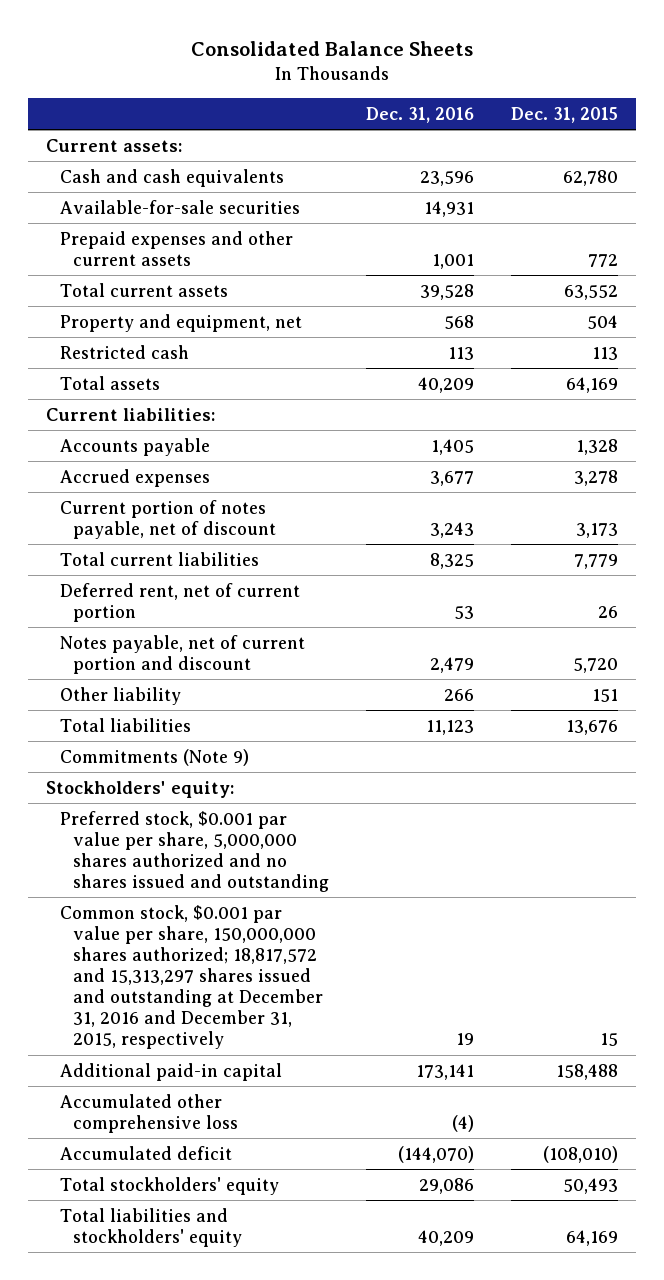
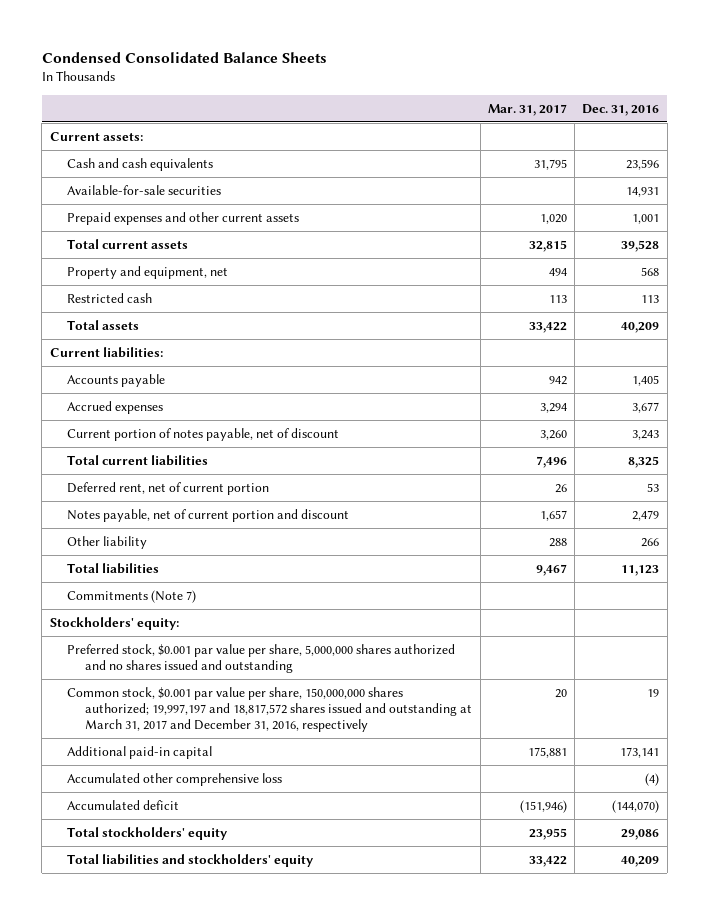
[191,40,474,56] Consolidated Balance Sheets -> [41,51,327,63] Condensed Consolidated Balance Sheets
[510,107,618,124] Dec. 31, 2015 -> none
none -> [487,103,567,116] Mar. 31, 2017
[59,748,249,766] Commitments (Note 9) -> [67,589,197,603] Commitments (Note 7)
[59,904,323,1050] Common stock, $0.001 par value per share, 150,000,000 shares authorized; 18,817,572 and 15,313,297 shares issued and outstanding at December 31, 2016 and December 31, 2015, respectively -> [67,686,473,733] Common stock, $0.001 par value per share, 150,000,000 shares authorized; 19,997,197 and 18,817,572 shares issued and outstanding at March 31, 2017 and December 31, 2016, respectively

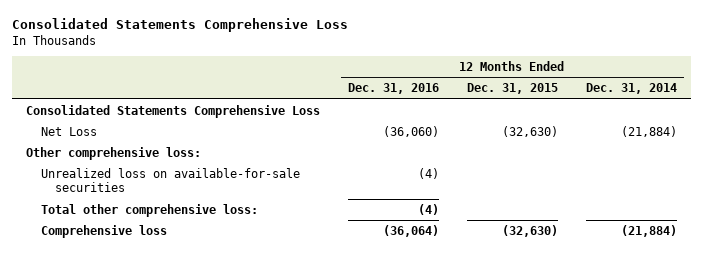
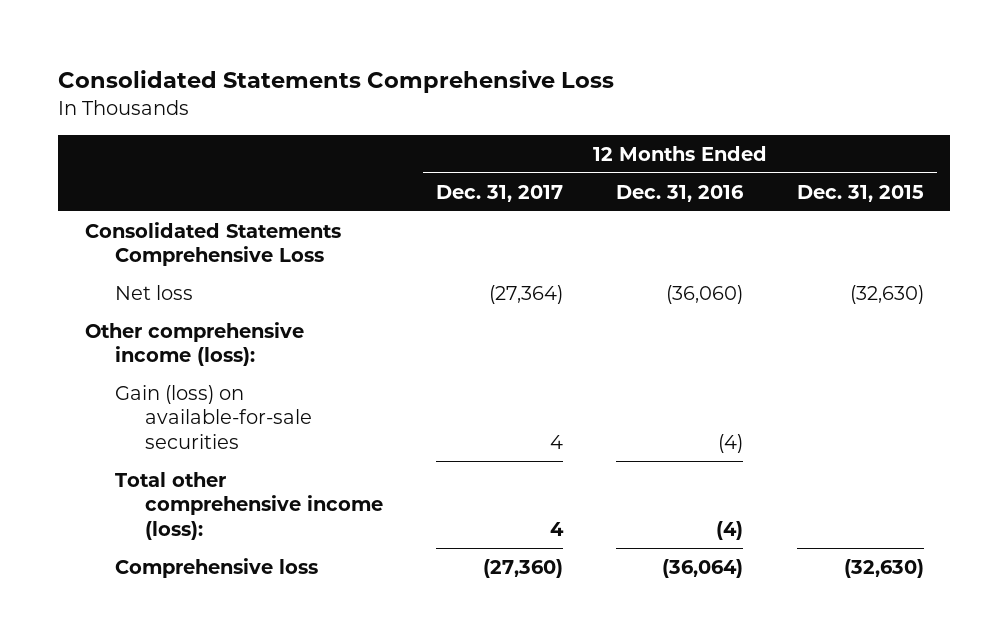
[585,83,677,95] Dec. 31, 2014 -> none
none -> [435,184,563,202] Dec. 31, 2017
[40,126,97,136] Net Loss -> [114,284,193,300] Net loss
[25,146,201,160] Other comprehensive loss: -> [84,321,304,367] Other comprehensive income (loss):
[40,167,300,193] Unrealized loss on available-for-sale securities -> [114,384,312,449] Gain (loss) on available-for-sale securities
[40,203,258,217] Total other comprehensive loss: -> [114,471,383,540] Total other comprehensive income (loss):

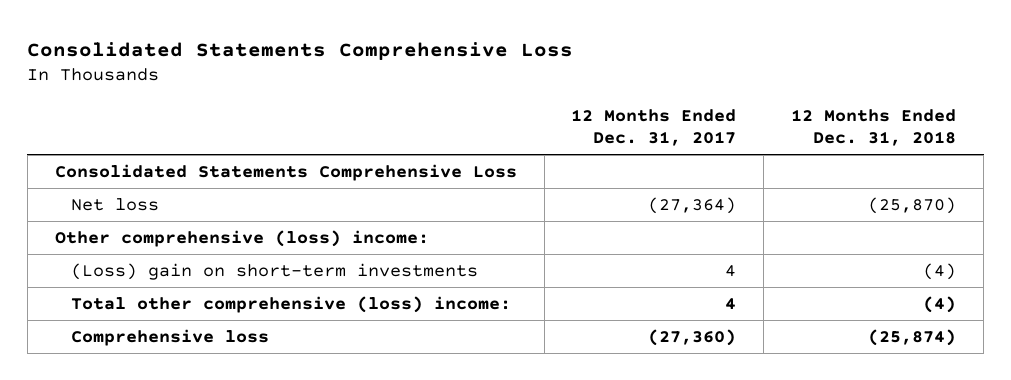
[616,184,745,202] Dec. 31, 2016 -> none
[796,184,924,202] Dec. 31, 2015 -> none
none -> [791,108,957,147] 12 Months Ended Dec. 31, 2018
[114,384,312,449] Gain (loss) on available-for-sale securities -> none
[84,321,304,367] Other comprehensive income (loss): -> [54,229,429,247] Other comprehensive (loss) income:
none -> [71,262,479,280] (Loss) gain on short-term investments
[114,471,383,540] Total other comprehensive income (loss): -> [71,295,512,313] Total other comprehensive (loss) income:

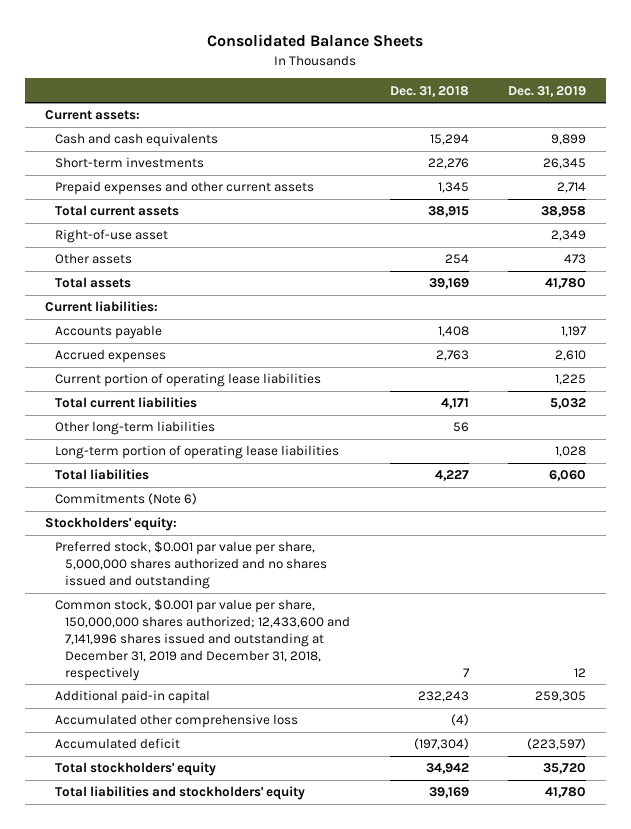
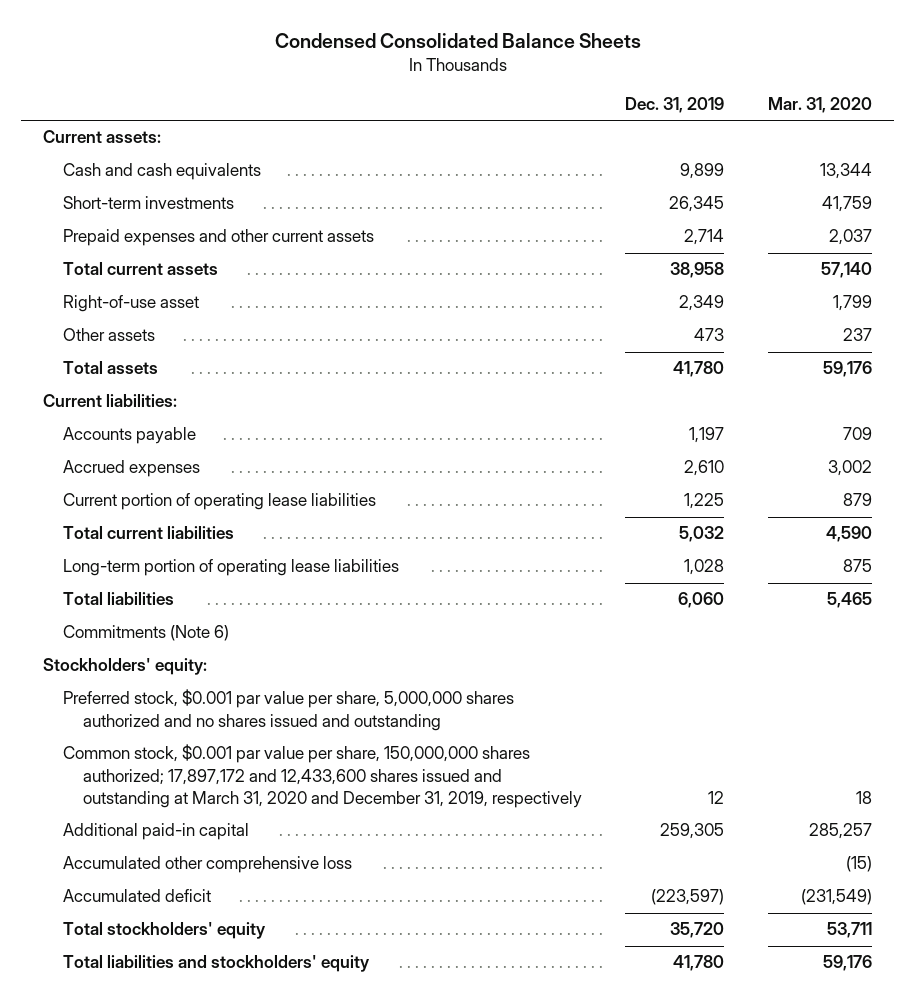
[207,34,424,48] Consolidated Balance Sheets -> [274,32,641,48] Condensed Consolidated Balance Sheets
[389,85,469,97] Dec. 31, 2018 -> none
none -> [768,97,873,114] Mar. 31, 2020
[54,421,215,436] Other long-term liabilities -> none
[54,599,350,681] Common stock, $0.001 par value per share, 150,000,000 shares authorized; 12,433,600 and 7,141,996 shares issued and outstanding at December 31, 2019 and December 31, 2018, respectively -> [62,744,582,808] Common stock, $0.001 par value per share, 150,000,000 shares authorized; 17,897,172 and 12,433,600 shares issued and outstanding at March 31, 2020 and December 31, 2019, respectively

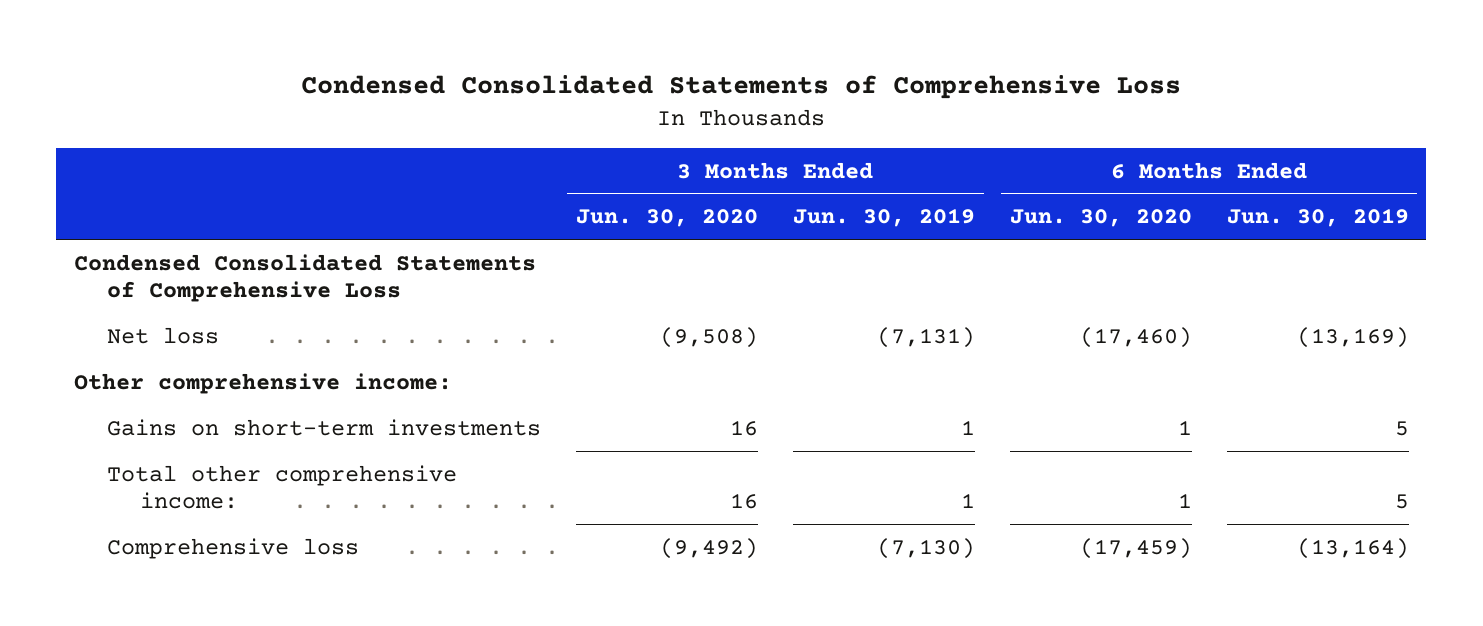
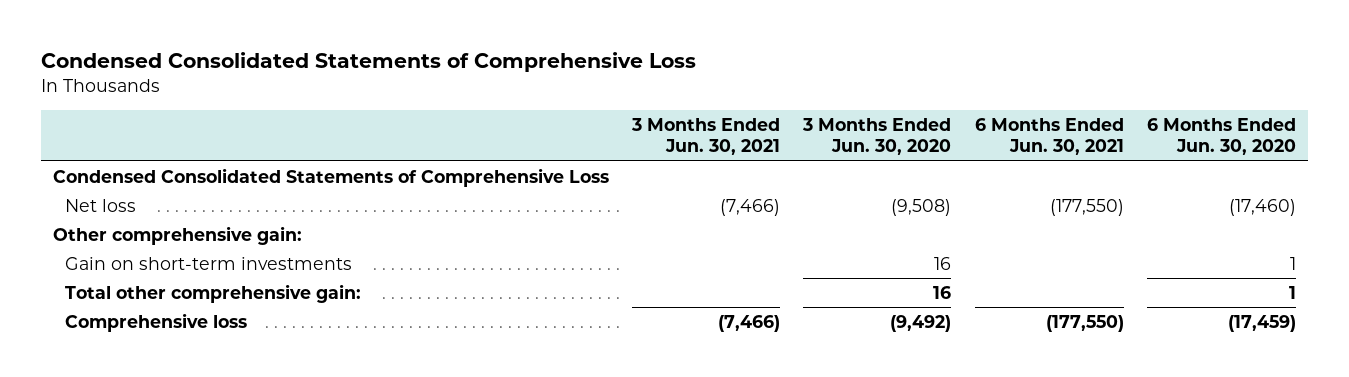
[792,208,975,228] Jun. 30, 2019 -> none
[1226,208,1409,228] Jun. 30, 2019 -> none
none -> [630,117,780,156] 3 Months Ended Jun. 30, 2021
none -> [974,117,1124,156] 6 Months Ended Jun. 30, 2021
[73,372,452,394] Other comprehensive income: -> [52,225,302,245] Other comprehensive gain:
[107,418,542,436] Gains on short-term investments -> [65,256,353,270] Gain on short-term investments
[107,464,458,509] Total other comprehensive income: -> [65,283,362,303] Total other comprehensive gain:

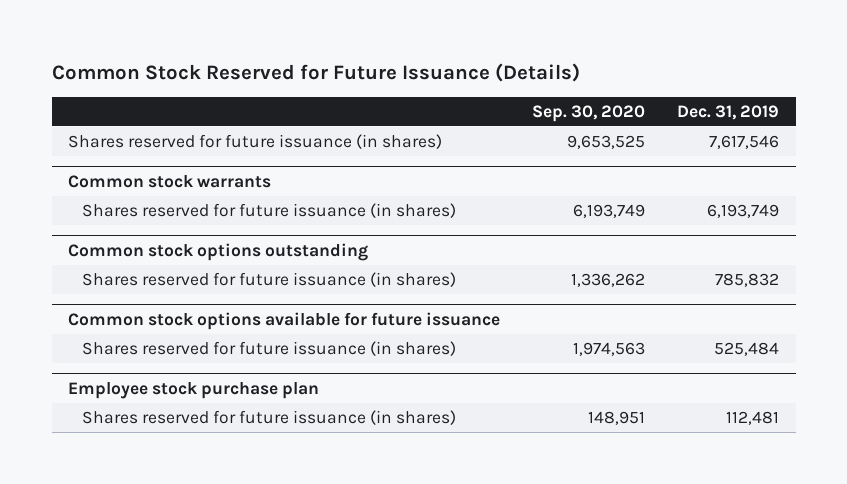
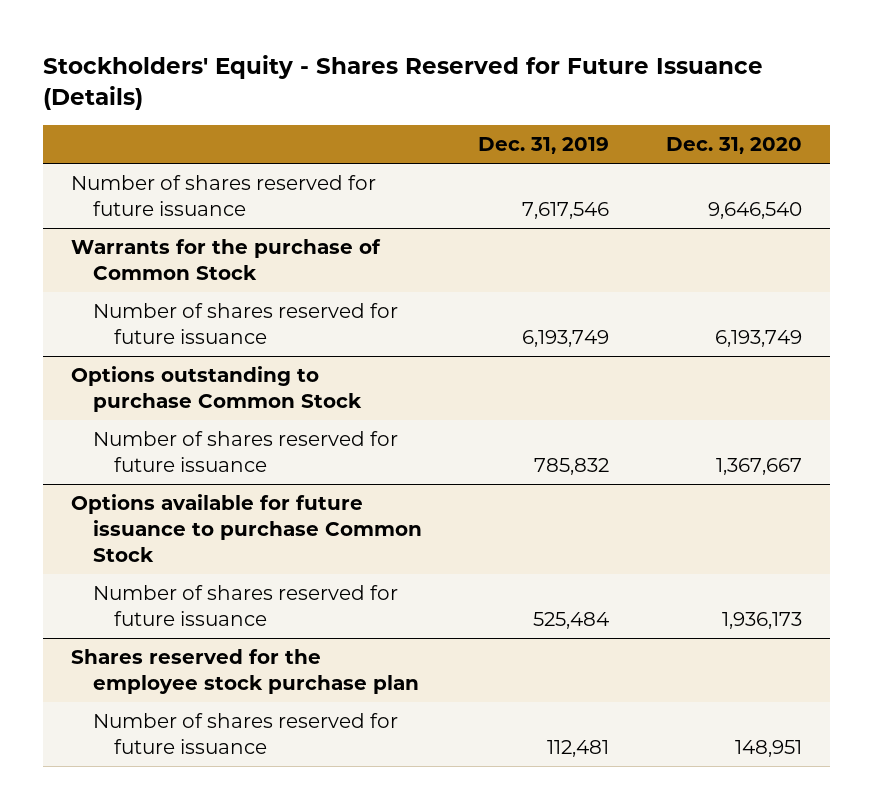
[51,63,580,83] Common Stock Reserved for Future Issuance (Details) -> [43,55,764,111] Stockholders' Equity - Shares Reserved for Future Issuance (Details)
[532,104,646,122] Sep. 30, 2020 -> none
none -> [665,137,802,155] Dec. 31, 2020
[67,175,271,189] Common stock warrants -> none
[67,134,442,150] Shares reserved for future issuance (in shares) -> [71,175,377,216] Number of shares reserved for future issuance
none -> [71,239,382,280] Warrants for the purchase of Common Stock
[81,203,456,219] Shares reserved for future issuance (in shares) -> [92,303,398,344] Number of shares reserved for future issuance
[67,243,368,262] Common stock options outstanding -> [71,366,362,412] Options outstanding to purchase Common Stock
[81,272,456,288] Shares reserved for future issuance (in shares) -> [92,431,398,472] Number of shares reserved for future issuance
[67,312,500,331] Common stock options available for future issuance -> [71,494,422,562] Options available for future issuance to purchase Common Stock
[81,341,456,357] Shares reserved for future issuance (in shares) -> [92,585,398,626] Number of shares reserved for future issuance
[67,382,319,400] Employee stock purchase plan -> [71,649,419,694] Shares reserved for the employee stock purchase plan
[81,410,456,426] Shares reserved for future issuance (in shares) -> [92,713,398,754] Number of shares reserved for future issuance

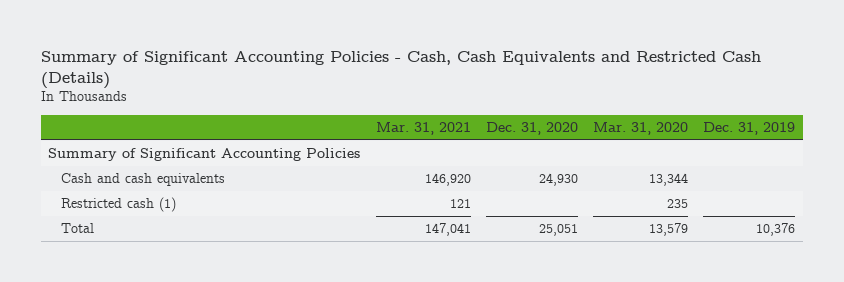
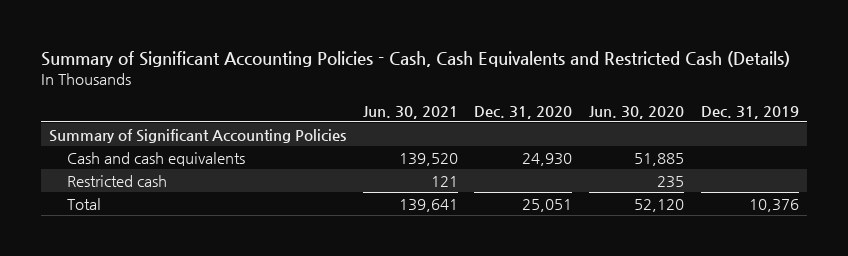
[375,121,471,135] Mar. 31, 2021 -> none
[592,121,688,135] Mar. 31, 2020 -> none
none -> [362,105,458,119] Jun. 30, 2021
none -> [589,105,685,119] Jun. 30, 2020
[61,197,177,213] Restricted cash (1) -> [66,174,167,187] Restricted cash

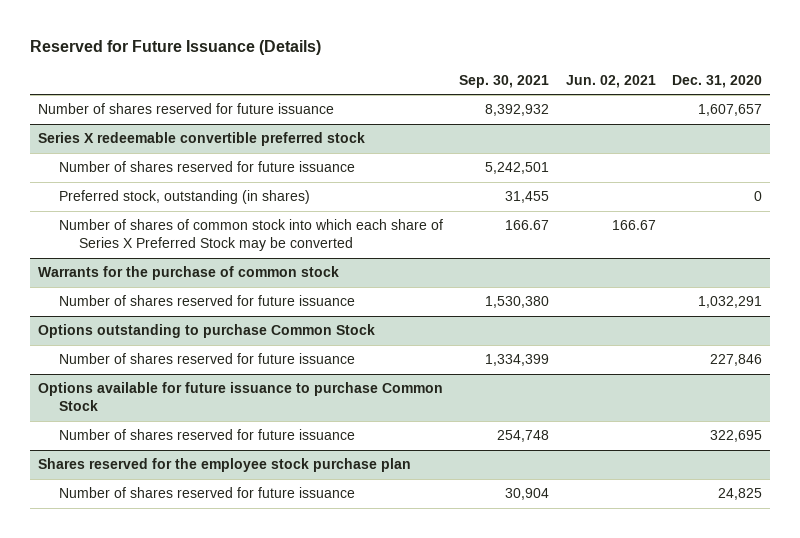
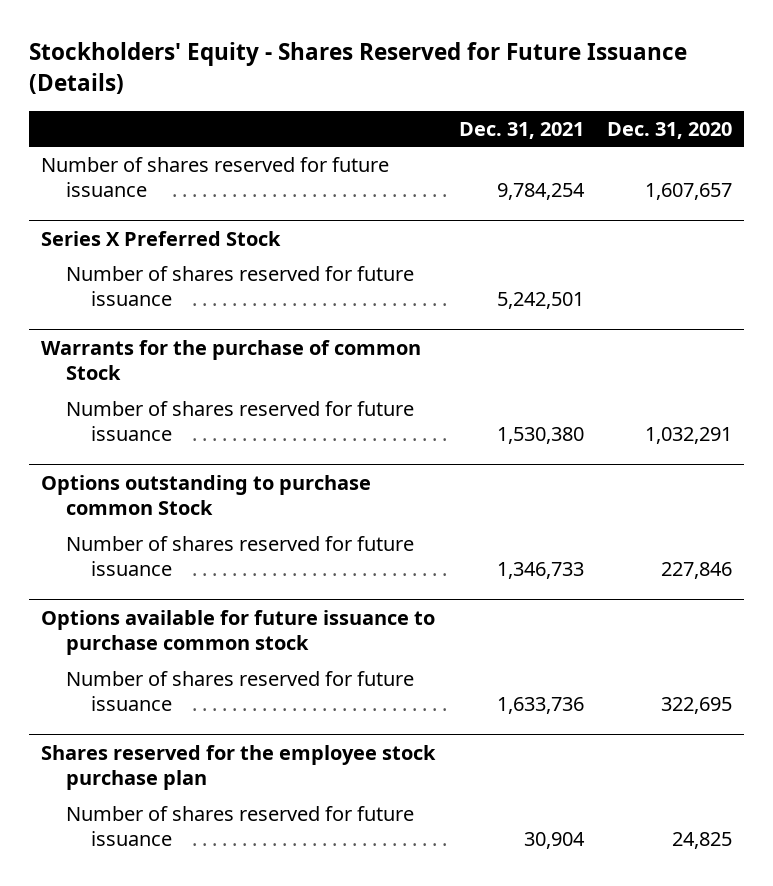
[29,39,321,55] Reserved for Future Issuance (Details) -> [29,42,688,94] Stockholders' Equity - Shares Reserved for Future Issuance (Details)
[459,74,550,88] Sep. 30, 2021 -> none
[565,74,656,88] Jun. 02, 2021 -> none
none -> [458,121,584,139] Dec. 31, 2021
[38,132,366,147] Series X redeemable convertible preferred stock -> [41,230,282,246] Series X Preferred Stock
[58,190,310,205] Preferred stock, outstanding (in shares) -> none
[58,219,443,252] Number of shares of common stock into which each share of Series X Preferred Stock may be converted -> none
[38,266,340,281] Warrants for the purchase of common stock -> [41,339,422,380] Warrants for the purchase of common Stock
[38,324,376,339] Options outstanding to purchase Common Stock -> [41,474,372,515] Options outstanding to purchase common Stock
[38,382,444,412] Options available for future issuance to purchase Common Stock -> [41,609,436,655] Options available for future issuance to purchase common stock

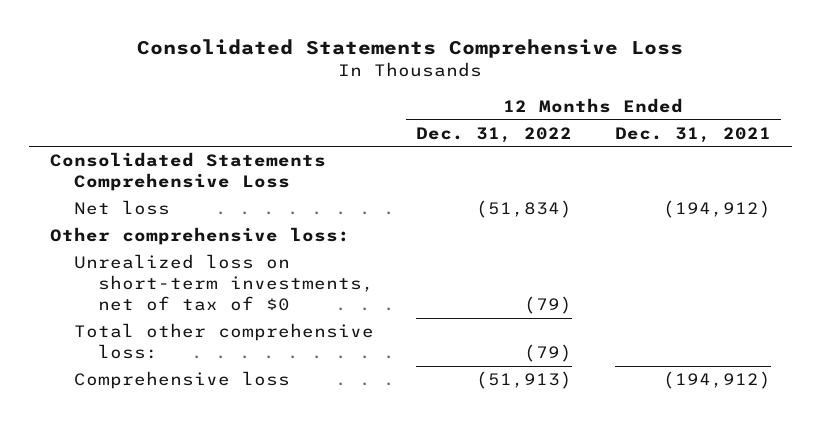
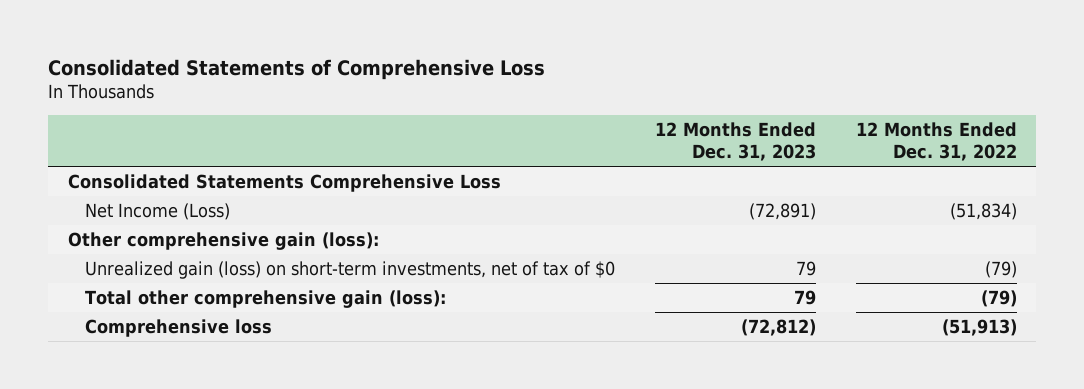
[137,39,684,59] Consolidated Statements Comprehensive Loss -> [47,58,545,80] Consolidated Statements of Comprehensive Loss
[614,126,771,143] Dec. 31, 2021 -> none
none -> [654,122,816,161] 12 Months Ended Dec. 31, 2023
[73,200,170,216] Net loss -> [85,202,231,220] Net Income (Loss)
[49,227,350,246] Other comprehensive loss: -> [67,231,379,250] Other comprehensive gain (loss):
[73,254,374,312] Unrealized loss on short-term investments, net of tax of $0 -> [85,260,616,279] Unrealized gain (loss) on short-term investments, net of tax of $0
[73,323,374,360] Total other comprehensive loss: -> [85,289,447,308] Total other comprehensive gain (loss):

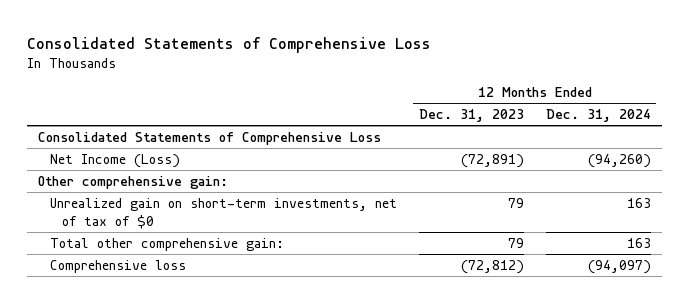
[855,122,1017,161] 12 Months Ended Dec. 31, 2022 -> none
none -> [545,108,651,122] Dec. 31, 2024
[67,173,501,192] Consolidated Statements Comprehensive Loss -> [38,131,382,145] Consolidated Statements of Comprehensive Loss
[67,231,379,250] Other comprehensive gain (loss): -> [38,175,229,189] Other comprehensive gain:
[85,260,616,279] Unrealized gain (loss) on short-term investments, net of tax of $0 -> [49,197,397,229] Unrealized gain on short-term investments, net of tax of $0
[85,289,447,308] Total other comprehensive gain (loss): -> [49,237,284,251] Total other comprehensive gain:

